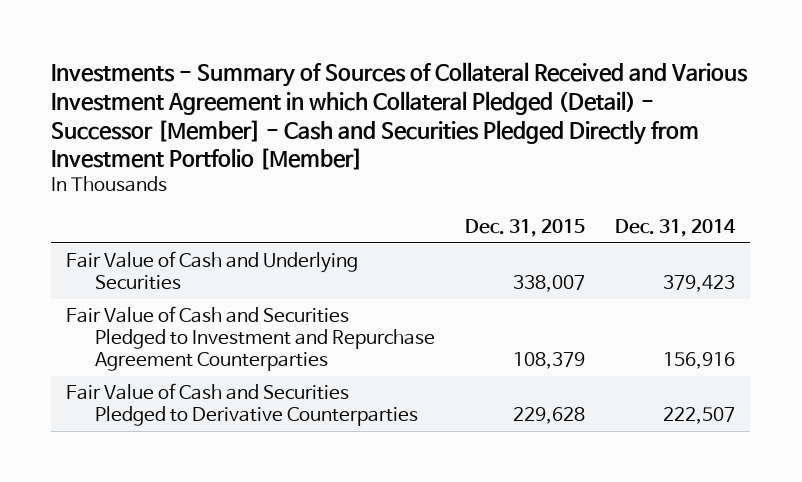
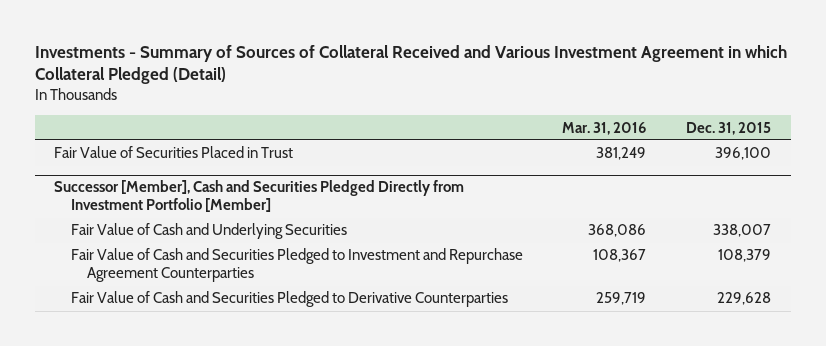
[51,62,749,171] Investments - Summary of Sources of Collateral Received and Various Investment Agreement in which Collateral Pledged (Detail) - Successor [Member] - Cash and Securities Pledged Directly from Investment Portfolio [Member] -> [34,44,787,85] Investments - Summary of Sources of Collateral Received and Various Investment Agreement in which Collateral Pledged (Detail)
[615,218,737,237] Dec. 31, 2014 -> none
none -> [562,121,647,135] Mar. 31, 2016
none -> [54,146,294,159] Fair Value of Securities Placed in Trust
none -> [54,180,465,213] Successor [Member], Cash and Securities Pledged Directly from Investment Portfolio [Member]

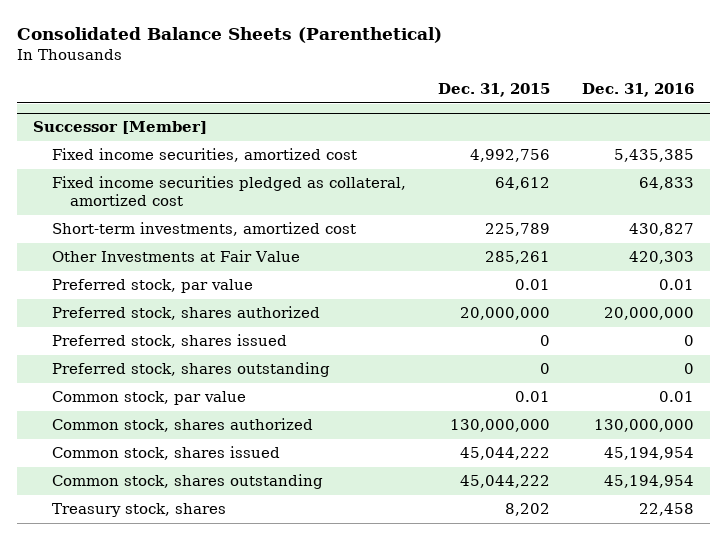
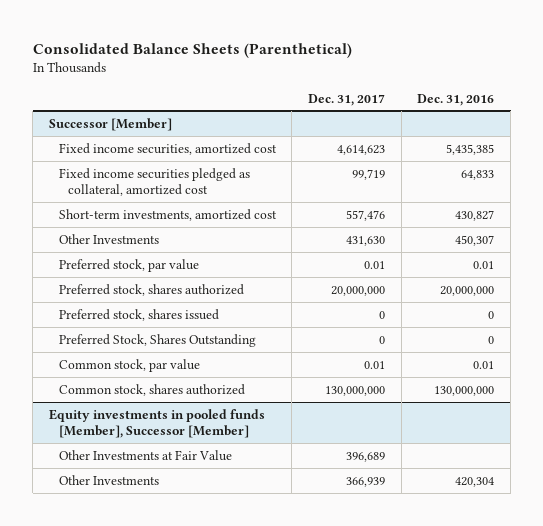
[437,83,550,98] Dec. 31, 2015 -> none
none -> [307,93,385,106] Dec. 31, 2017
[51,250,300,263] Other Investments at Fair Value -> none
none -> [58,233,159,244] Other Investments
[51,362,330,378] Preferred stock, shares outstanding -> [58,333,256,347] Preferred Stock, Shares Outstanding
[51,446,280,461] Common stock, shares issued -> none
[51,474,323,490] Common stock, shares outstanding -> none
[51,503,226,518] Treasury stock, shares -> none
none -> [48,408,265,439] Equity investments in pooled funds [Member], Successor [Member]
none -> [58,449,232,461] Other Investments at Fair Value
none -> [58,474,159,485] Other Investments

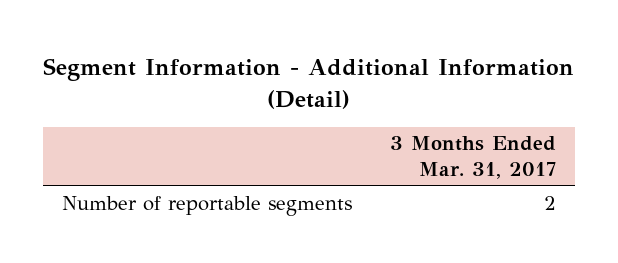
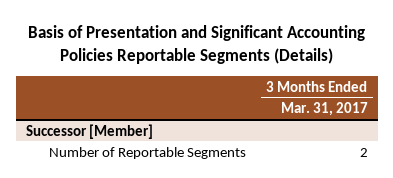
[42,57,574,109] Segment Information - Additional Information (Detail) -> [27,25,365,65] Basis of Presentation and Significant Accounting Policies Reportable Segments (Details)
none -> [25,123,153,139] Successor [Member]
[62,196,353,217] Number of reportable segments -> [49,146,247,159] Number of Reportable Segments

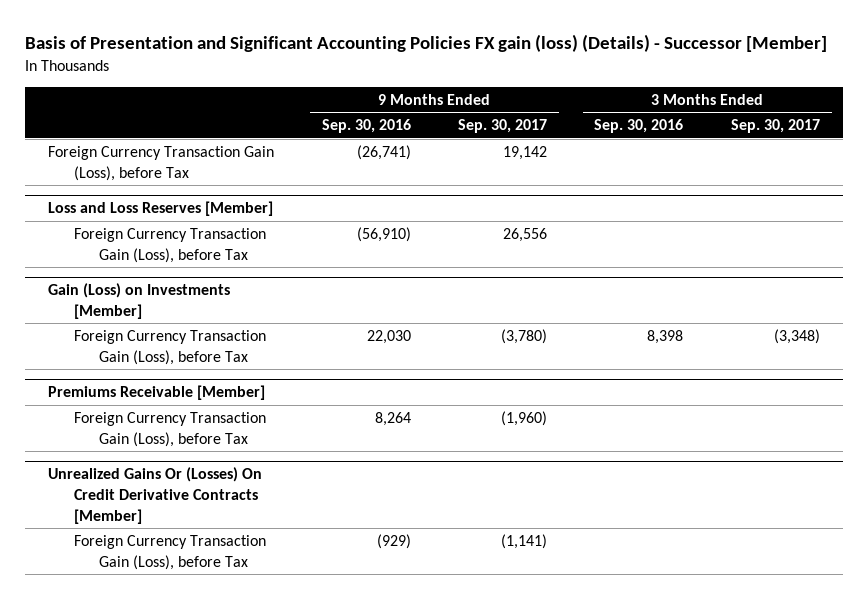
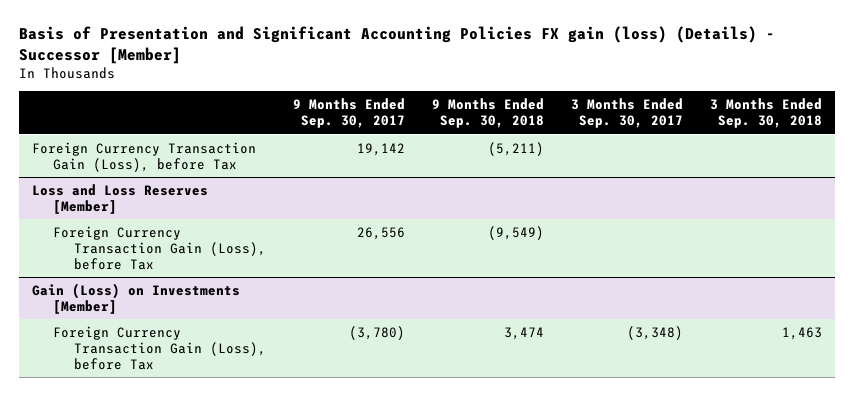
[321,119,411,134] Sep. 30, 2016 -> none
[594,119,684,134] Sep. 30, 2016 -> none
none -> [431,98,544,129] 9 Months Ended Sep. 30, 2018
none -> [709,98,822,129] 3 Months Ended Sep. 30, 2018
[48,385,266,401] Premiums Receivable [Member] -> none
[73,411,266,447] Foreign Currency Transaction Gain (Loss), before Tax -> none
[48,467,263,524] Unrealized Gains Or (Losses) On Credit Derivative Contracts [Member] -> none
[73,534,266,570] Foreign Currency Transaction Gain (Loss), before Tax -> none

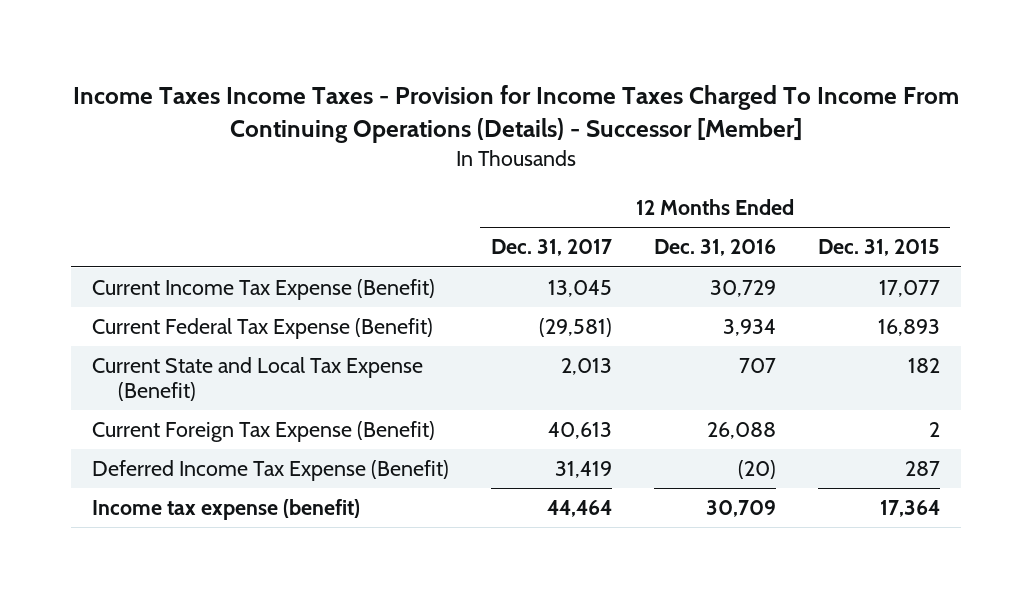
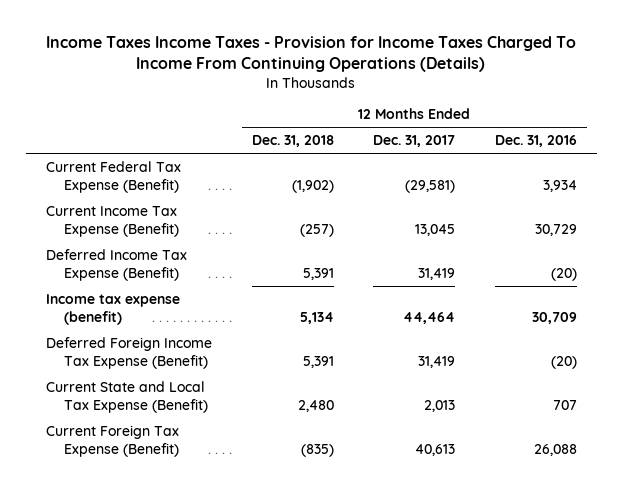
[72,85,959,144] Income Taxes Income Taxes - Provision for Income Taxes Charged To Income From Continuing Operations (Details) - Successor [Member] -> [46,35,577,73] Income Taxes Income Taxes - Provision for Income Taxes Charged To Income From Continuing Operations (Details)
[817,239,940,257] Dec. 31, 2015 -> none
none -> [251,135,334,148] Dec. 31, 2018
[91,279,435,301] Current Income Tax Expense (Benefit) -> [46,205,179,237] Current Income Tax Expense (Benefit)
none -> [46,336,213,369] Deferred Foreign Income Tax Expense (Benefit)
[91,357,423,402] Current State and Local Tax Expense (Benefit) -> [46,380,208,413] Current State and Local Tax Expense (Benefit)
[91,421,435,443] Current Foreign Tax Expense (Benefit) -> [46,424,180,457] Current Foreign Tax Expense (Benefit)

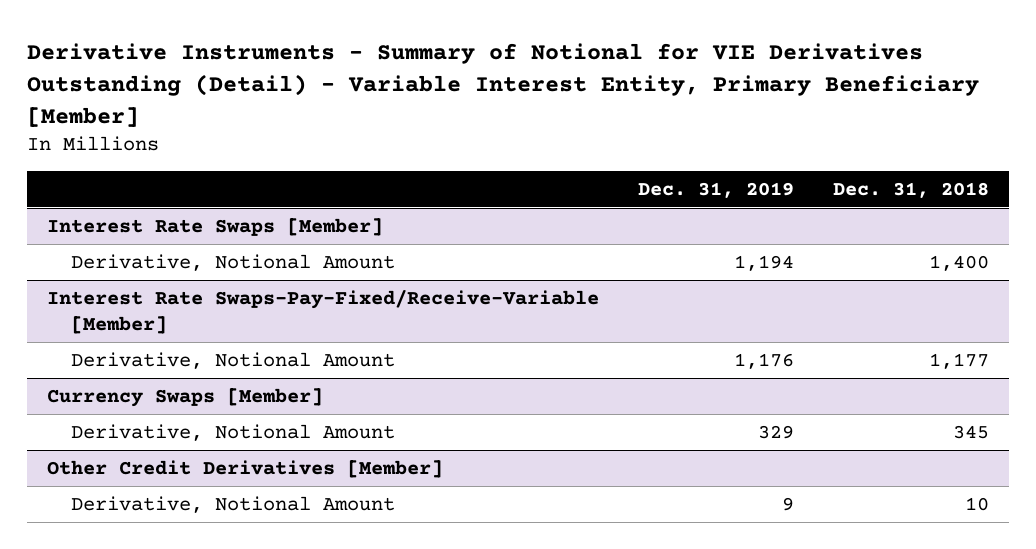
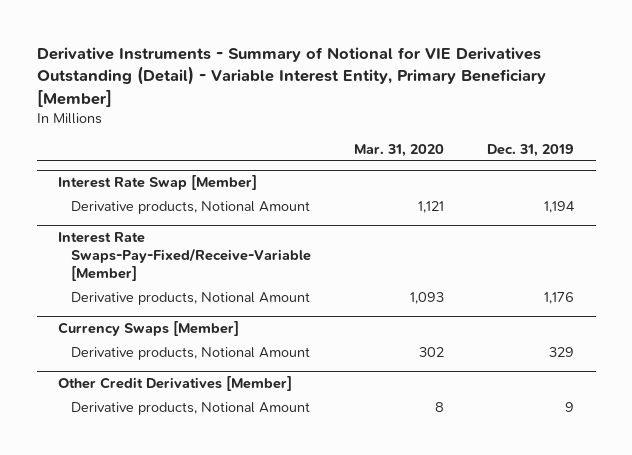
[833,181,990,198] Dec. 31, 2018 -> none
none -> [354,144,445,158] Mar. 31, 2020
[46,217,383,236] Interest Rate Swaps [Member] -> [58,175,258,191] Interest Rate Swap [Member]
[71,253,396,271] Derivative, Notional Amount -> [71,200,311,214] Derivative products, Notional Amount
[71,351,396,369] Derivative, Notional Amount -> [71,291,311,305] Derivative products, Notional Amount
[71,423,396,441] Derivative, Notional Amount -> [71,346,311,360] Derivative products, Notional Amount
[71,495,396,513] Derivative, Notional Amount -> [71,401,311,415] Derivative products, Notional Amount

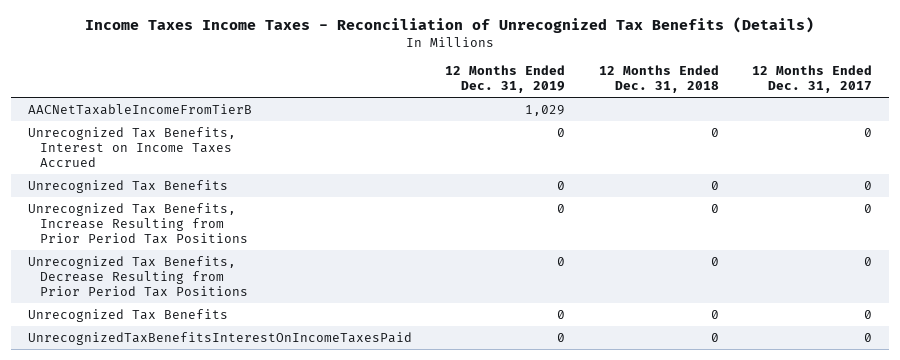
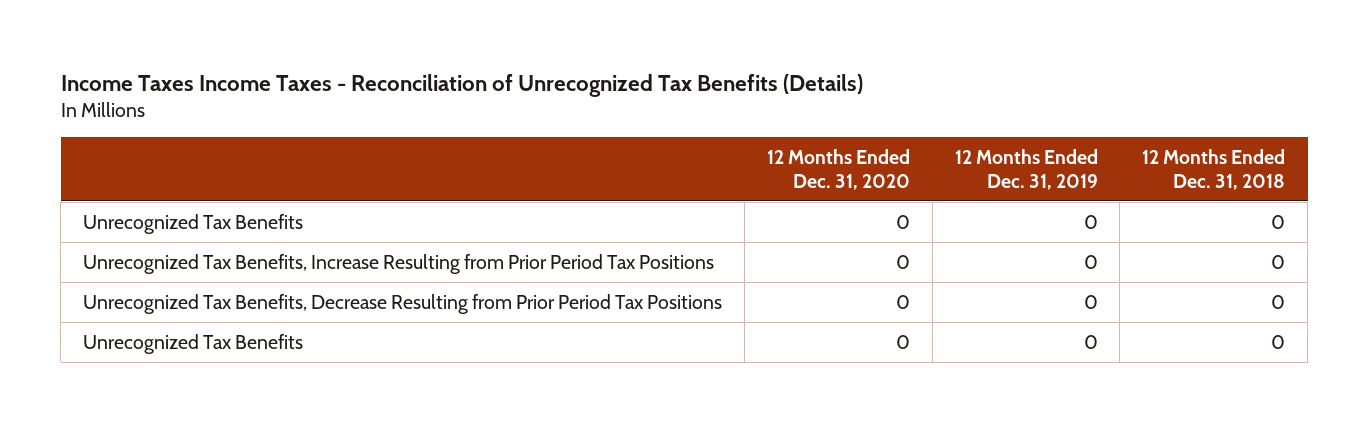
[752,65,873,94] 12 Months Ended Dec. 31, 2017 -> none
none -> [766,148,910,190] 12 Months Ended Dec. 31, 2020
[27,103,252,115] AACNetTaxableIncomeFromTierB -> none
[27,126,236,167] Unrecognized Tax Benefits, Interest on Income Taxes Accrued -> none
[27,331,412,345] UnrecognizedTaxBenefitsInterestOnIncomeTaxesPaid -> none

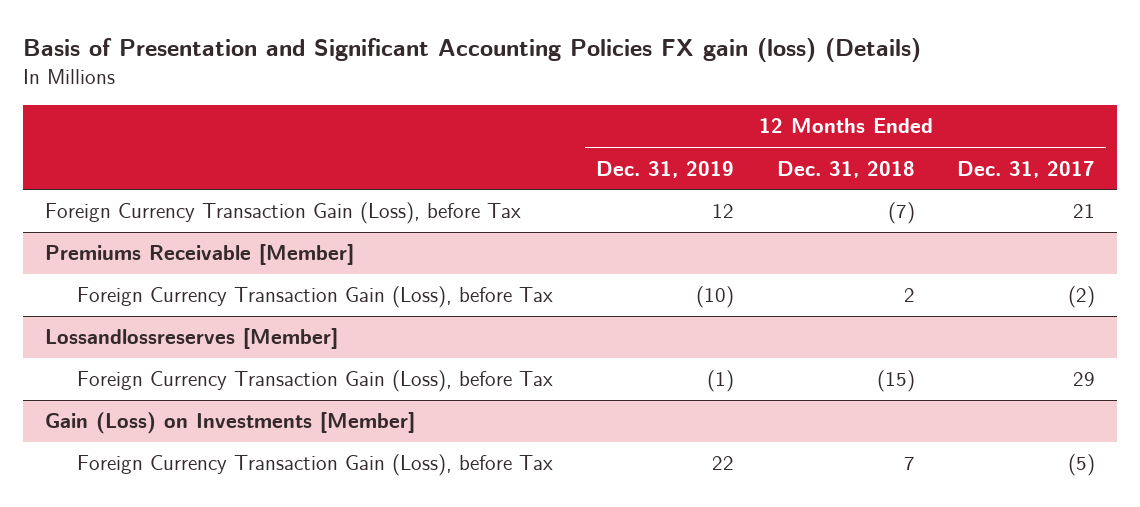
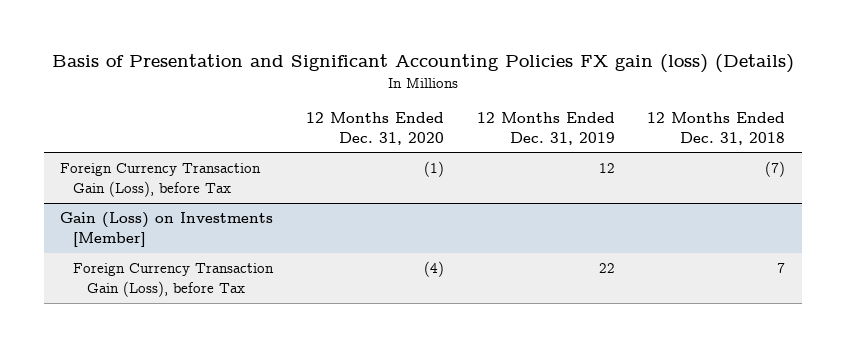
[957,160,1096,178] Dec. 31, 2017 -> none
none -> [305,112,444,145] 12 Months Ended Dec. 31, 2020
[44,244,354,266] Premiums Receivable [Member] -> none
[77,286,554,309] Foreign Currency Transaction Gain (Loss), before Tax -> none
[44,328,338,350] Lossandlossreserves [Member] -> none
[77,370,554,393] Foreign Currency Transaction Gain (Loss), before Tax -> none

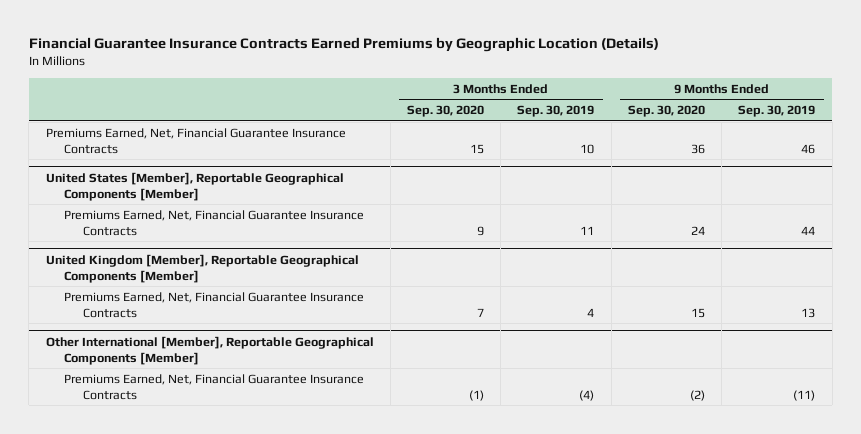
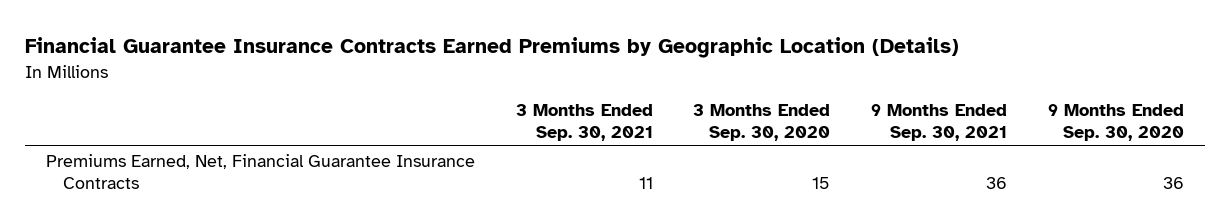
[517,105,595,118] Sep. 30, 2019 -> none
[738,105,816,118] Sep. 30, 2019 -> none
none -> [515,103,653,142] 3 Months Ended Sep. 30, 2021
none -> [871,103,1008,142] 9 Months Ended Sep. 30, 2021
[45,171,344,201] United States [Member], Reportable Geographical Components [Member] -> none
[64,209,365,236] Premiums Earned, Net, Financial Guarantee Insurance Contracts -> none
[45,253,359,283] United Kingdom [Member], Reportable Geographical Components [Member] -> none
[64,291,365,318] Premiums Earned, Net, Financial Guarantee Insurance Contracts -> none
[45,335,374,365] Other International [Member], Reportable Geographical Components [Member] -> none
[64,373,365,400] Premiums Earned, Net, Financial Guarantee Insurance Contracts -> none

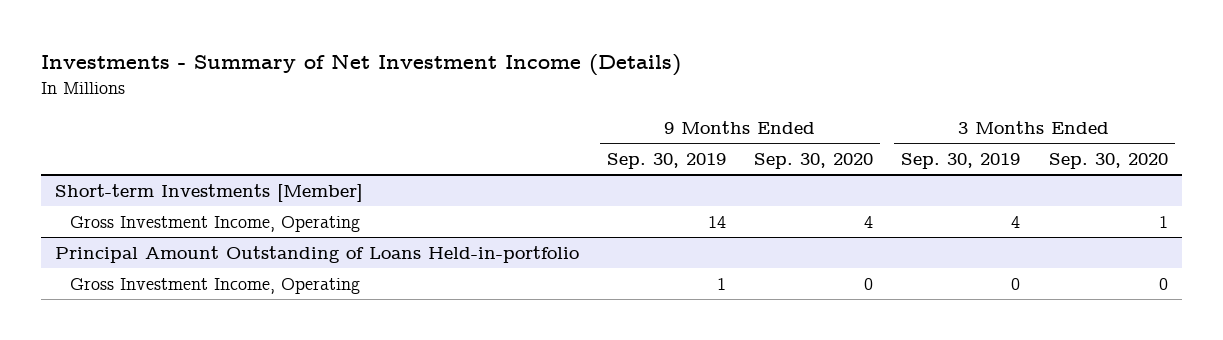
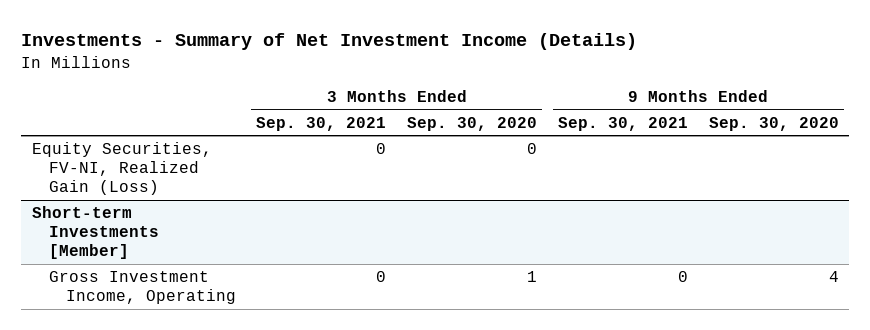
[607,152,727,169] Sep. 30, 2019 -> none
[901,152,1021,169] Sep. 30, 2019 -> none
none -> [256,116,387,131] Sep. 30, 2021
none -> [557,116,688,131] Sep. 30, 2021
none -> [31,142,212,196] Equity Securities, FV-NI, Realized Gain (Loss)
[55,245,580,263] Principal Amount Outstanding of Loans Held-in-portfolio -> none
[69,277,360,294] Gross Investment Income, Operating -> none

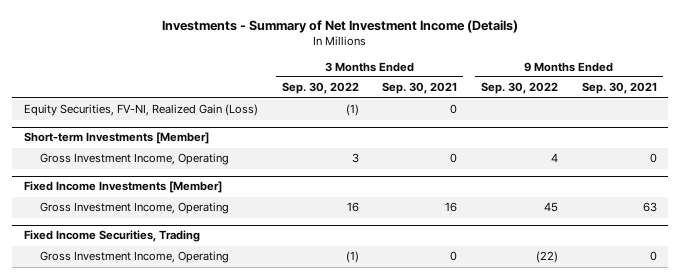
[407,116,538,131] Sep. 30, 2020 -> none
[708,116,839,131] Sep. 30, 2020 -> none
none -> [281,82,359,95] Sep. 30, 2022
none -> [481,82,559,95] Sep. 30, 2022
none -> [24,181,223,194] Fixed Income Investments [Member]
none -> [40,202,230,215] Gross Investment Income, Operating
none -> [24,230,201,243] Fixed Income Securities, Trading
none -> [40,251,230,264] Gross Investment Income, Operating

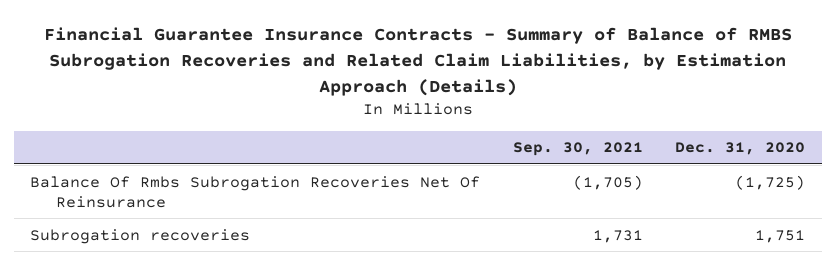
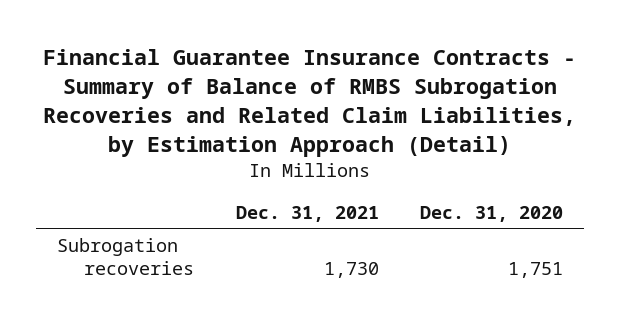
[43,27,792,96] Financial Guarantee Insurance Contracts - Summary of Balance of RMBS Subrogation Recoveries and Related Claim Liabilities, by Estimation Approach (Details) -> [43,49,577,157] Financial Guarantee Insurance Contracts - Summary of Balance of RMBS Subrogation Recoveries and Related Claim Liabilities, by Estimation Approach (Detail)
[512,142,643,157] Sep. 30, 2021 -> none
none -> [235,205,379,222] Dec. 31, 2021
[30,175,481,208] Balance Of Rmbs Subrogation Recoveries Net Of Reinsurance -> none

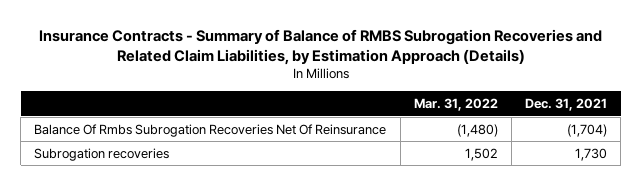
[43,49,577,157] Financial Guarantee Insurance Contracts - Summary of Balance of RMBS Subrogation Recoveries and Related Claim Liabilities, by Estimation Approach (Detail) -> [38,28,602,65] Insurance Contracts - Summary of Balance of RMBS Subrogation Recoveries and Related Claim Liabilities, by Estimation Approach (Details)
[420,205,564,222] Dec. 31, 2020 -> none
none -> [413,97,498,111] Mar. 31, 2022
none -> [34,123,387,137] Balance Of Rmbs Subrogation Recoveries Net Of Reinsurance

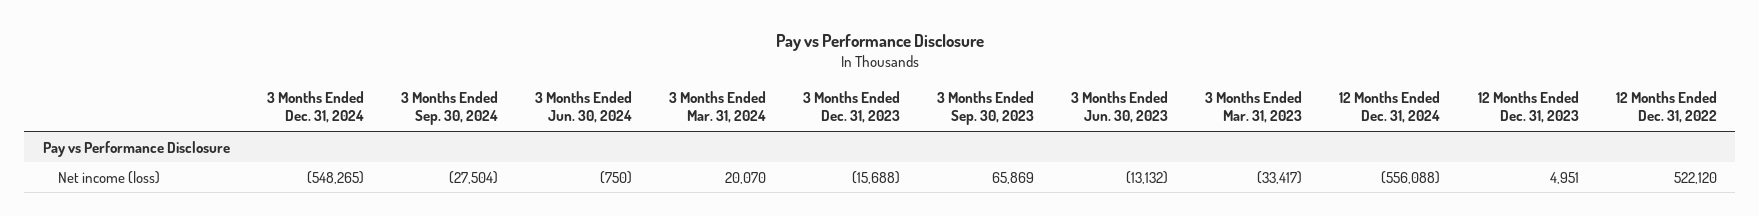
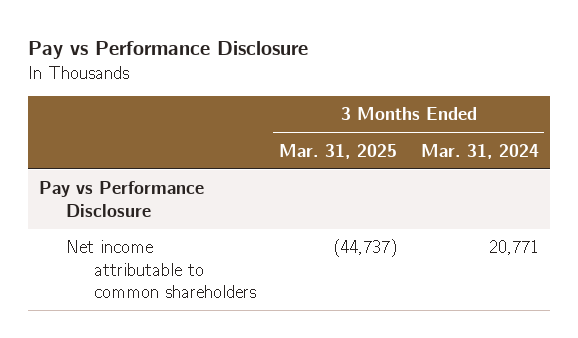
[266,90,364,124] 3 Months Ended Dec. 31, 2024 -> none
[400,90,498,126] 3 Months Ended Sep. 30, 2024 -> none
[534,90,632,124] 3 Months Ended Jun. 30, 2024 -> none
[803,90,901,124] 3 Months Ended Dec. 31, 2023 -> none
[937,90,1035,126] 3 Months Ended Sep. 30, 2023 -> none
[1071,90,1169,124] 3 Months Ended Jun. 30, 2023 -> none
[1205,90,1303,124] 3 Months Ended Mar. 31, 2023 -> none
[1339,90,1441,124] 12 Months Ended Dec. 31, 2024 -> none
[1477,90,1579,124] 12 Months Ended Dec. 31, 2023 -> none
[1615,90,1717,124] 12 Months Ended Dec. 31, 2022 -> none
none -> [279,143,398,159] Mar. 31, 2025
[57,170,160,184] Net income (loss) -> [66,240,256,298] Net income attributable to common shareholders
[724,171,766,184] 20,070 -> [488,240,539,256] 20,771

